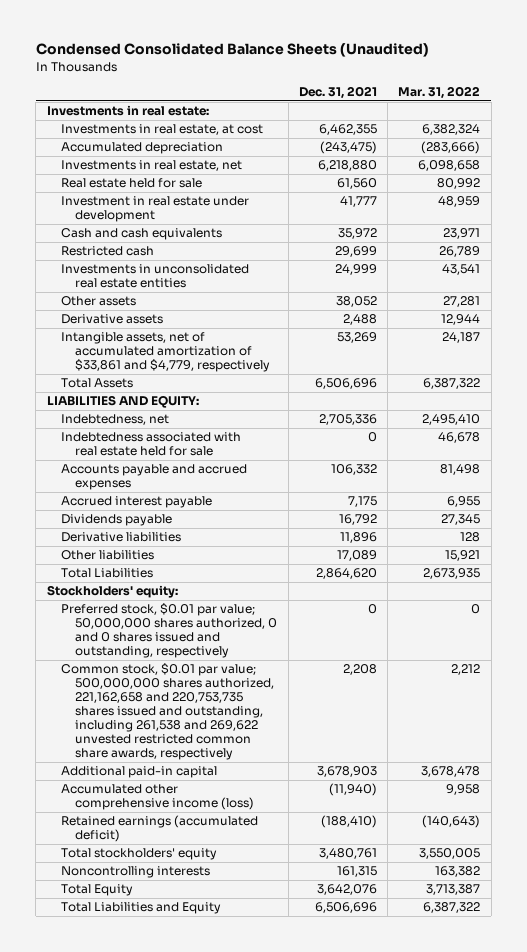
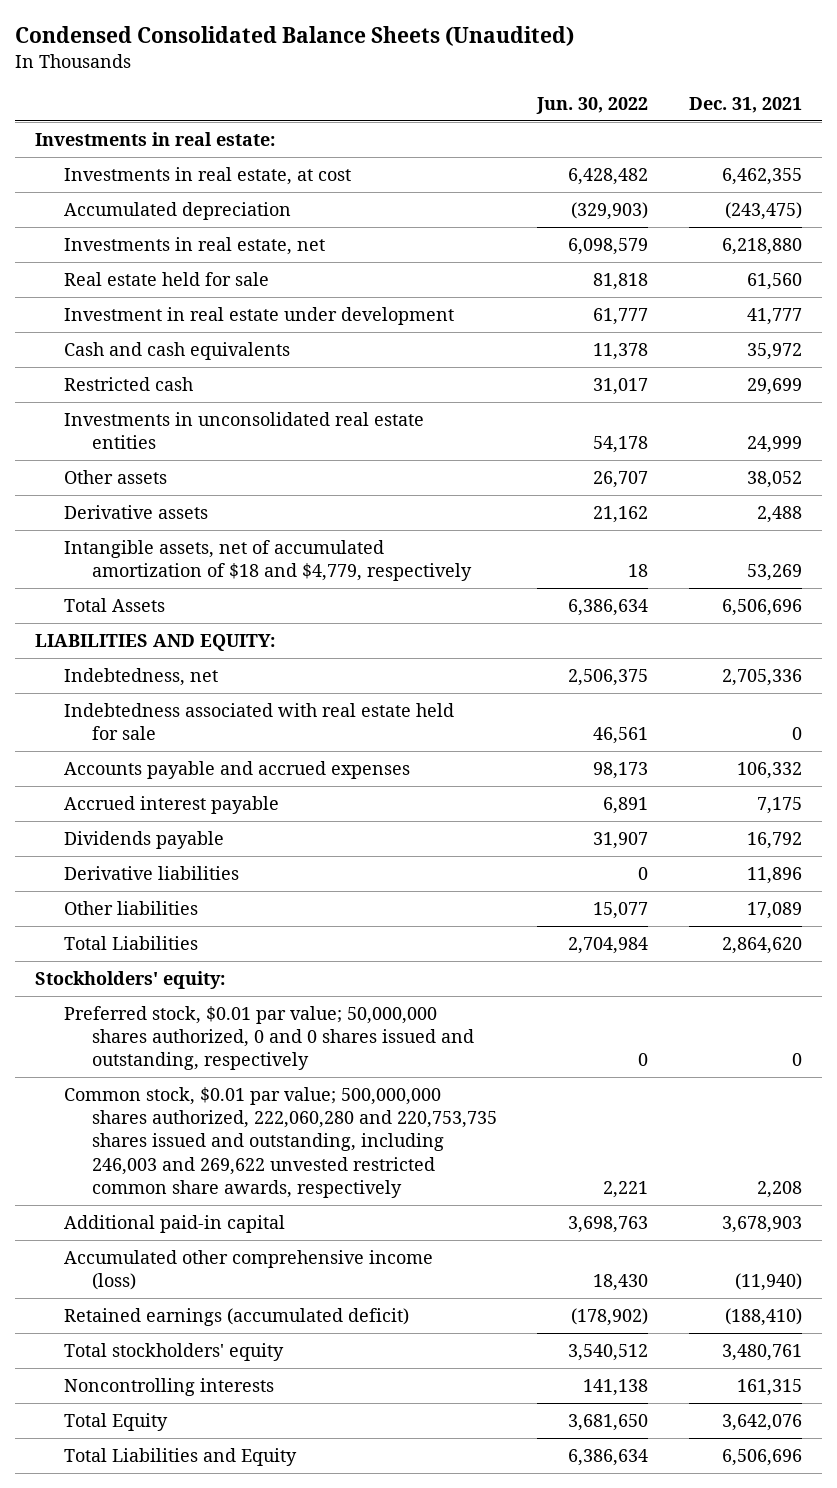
[398,86,481,100] Mar. 31, 2022 -> none
none -> [536,96,649,114] Jun. 30, 2022
[60,332,271,373] Intangible assets, net of accumulated amortization of $33,861 and $4,779, respectively -> [63,539,473,582] Intangible assets, net of accumulated amortization of $18 and $4,779, respectively
[60,663,275,761] Common stock, $0.01 par value; 500,000,000 shares authorized, 221,162,658 and 220,753,735 shares issued and outstanding, including 261,538 and 269,622 unvested restricted common share awards, respectively -> [63,1086,498,1198] Common stock, $0.01 par value; 500,000,000 shares authorized, 222,060,280 and 220,753,735 shares issued and outstanding, including 246,003 and 269,622 unvested restricted common share awards, respectively

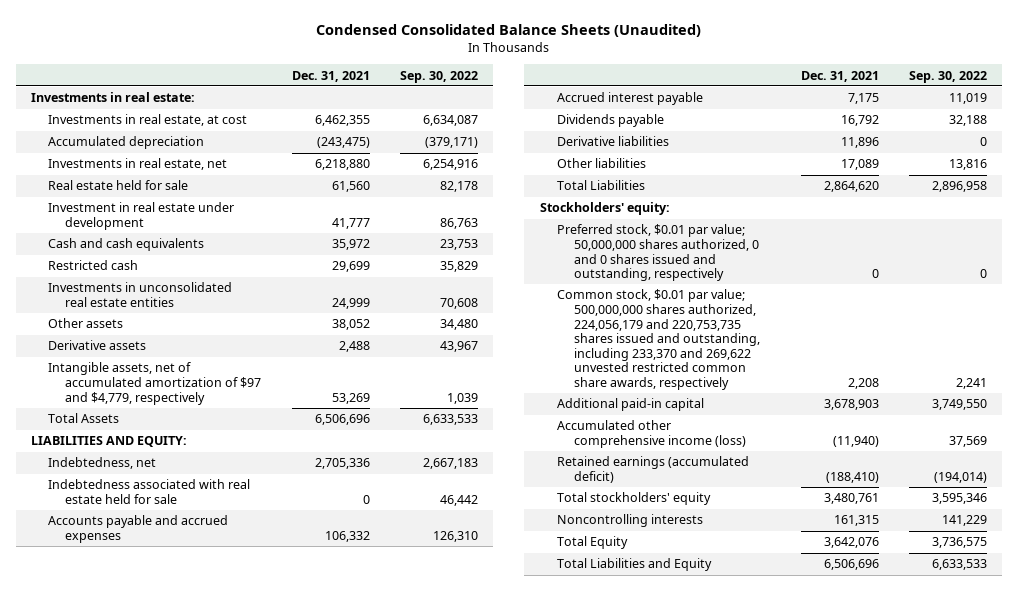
[536,96,649,114] Jun. 30, 2022 -> none
none -> [400,70,479,83] Sep. 30, 2022
[63,539,473,582] Intangible assets, net of accumulated amortization of $18 and $4,779, respectively -> [48,362,262,405] Intangible assets, net of accumulated amortization of $97 and $4,779, respectively
[63,1086,498,1198] Common stock, $0.01 par value; 500,000,000 shares authorized, 222,060,280 and 220,753,735 shares issued and outstanding, including 246,003 and 269,622 unvested restricted common share awards, respectively -> [556,289,761,390] Common stock, $0.01 par value; 500,000,000 shares authorized, 224,056,179 and 220,753,735 shares issued and outstanding, including 233,370 and 269,622 unvested restricted common share awards, respectively

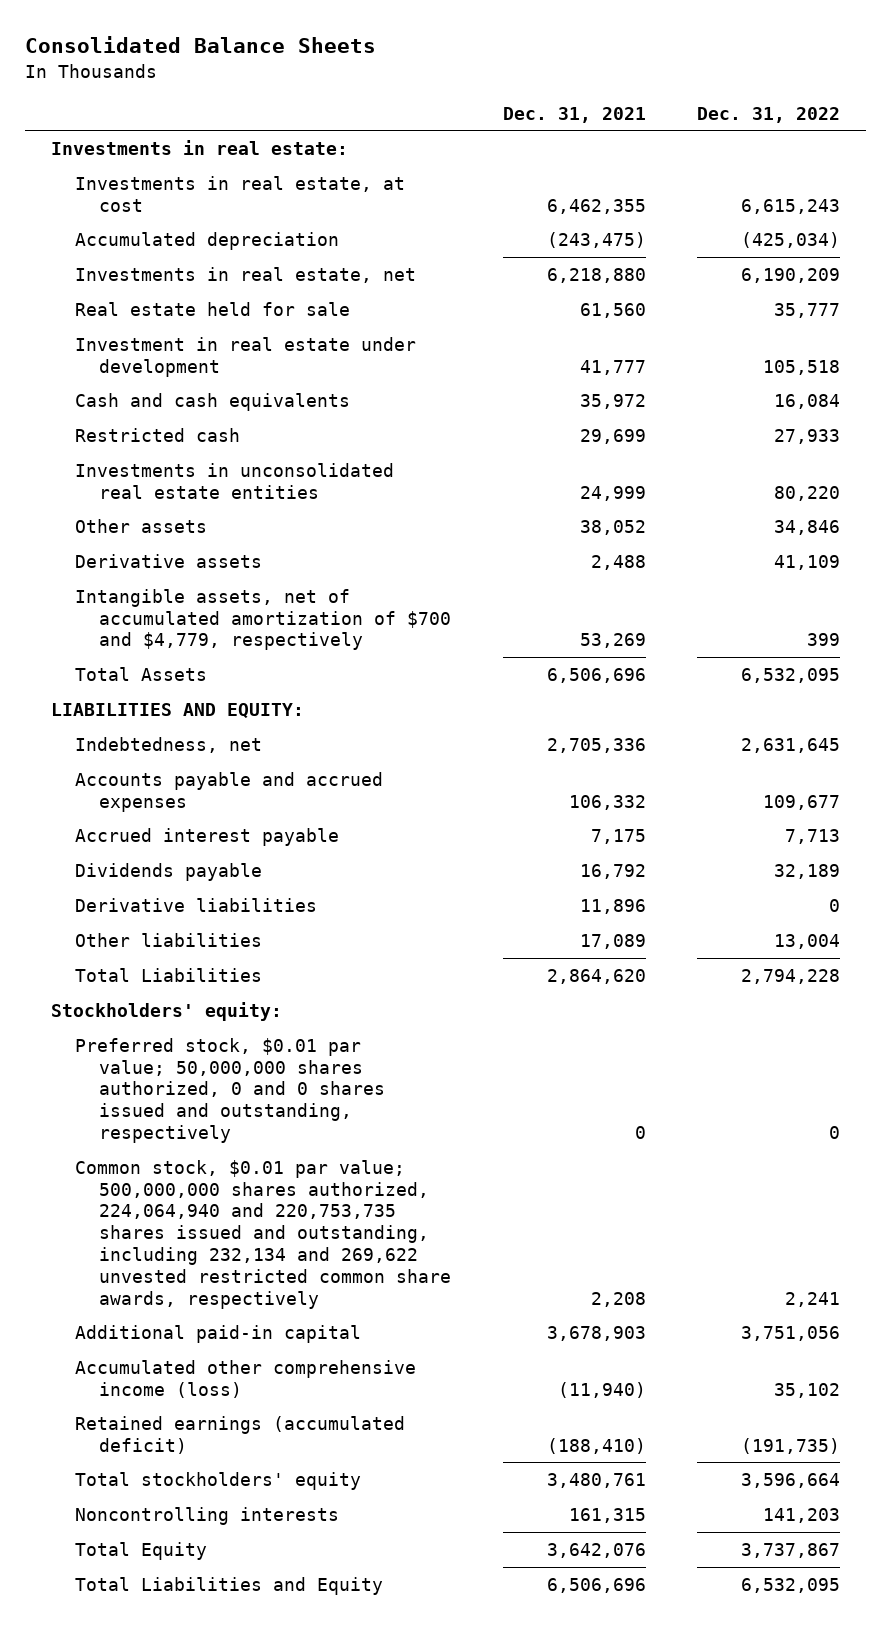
[315,23,701,37] Condensed Consolidated Balance Sheets (Unaudited) -> [25,36,377,54] Consolidated Balance Sheets
[400,70,479,83] Sep. 30, 2022 -> none
none -> [697,106,841,123] Dec. 31, 2022
[48,362,262,405] Intangible assets, net of accumulated amortization of $97 and $4,779, respectively -> [75,588,452,651] Intangible assets, net of accumulated amortization of $700 and $4,779, respectively
[48,479,251,504] Indebtedness associated with real estate held for sale -> none
[556,289,761,390] Common stock, $0.01 par value; 500,000,000 shares authorized, 224,056,179 and 220,753,735 shares issued and outstanding, including 233,370 and 269,622 unvested restricted common share awards, respectively -> [75,1159,452,1309] Common stock, $0.01 par value; 500,000,000 shares authorized, 224,064,940 and 220,753,735 shares issued and outstanding, including 232,134 and 269,622 unvested restricted common share awards, respectively

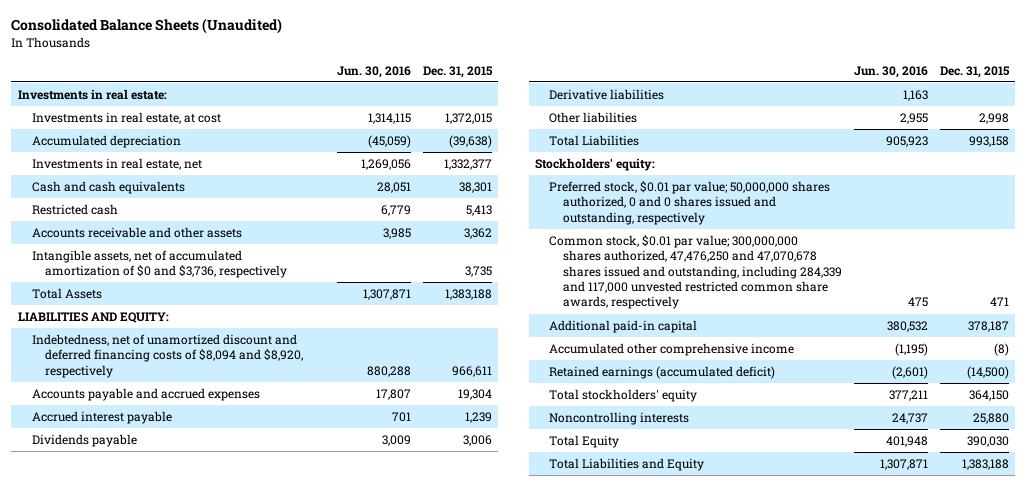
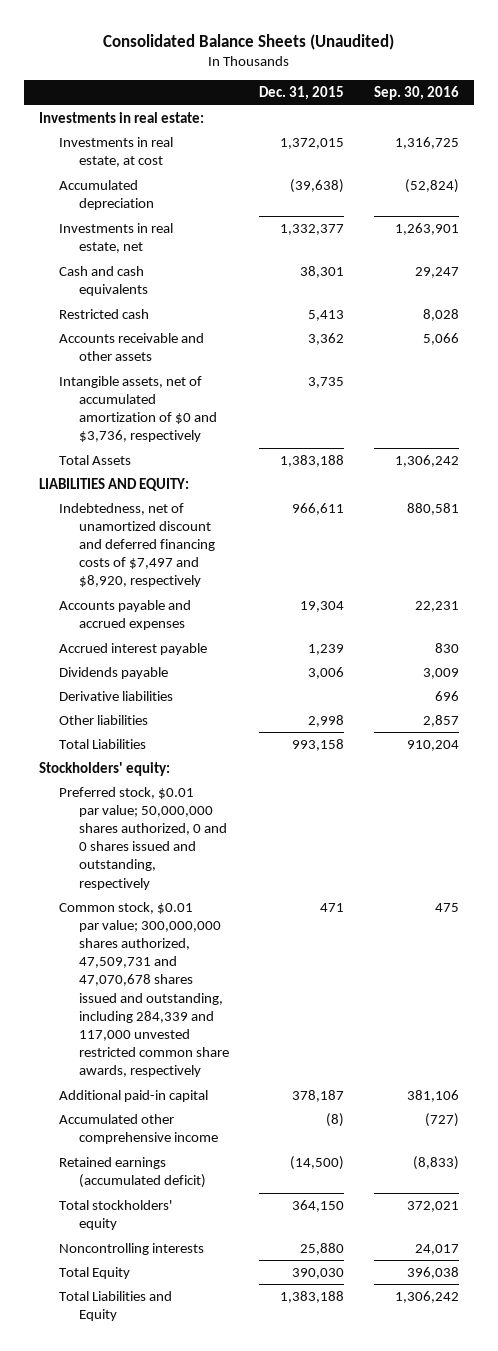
[336,65,411,78] Jun. 30, 2016 -> none
none -> [373,86,459,101] Sep. 30, 2016
[31,333,304,378] Indebtedness, net of unamortized discount and deferred financing costs of $8,094 and $8,920, respectively -> [59,502,216,588] Indebtedness, net of unamortized discount and deferred financing costs of $7,497 and $8,920, respectively
[548,234,842,310] Common stock, $0.01 par value; 300,000,000 shares authorized, 47,476,250 and 47,070,678 shares issued and outstanding, including 284,339 and 117,000 unvested restricted common share awards, respectively -> [59,901,230,1078] Common stock, $0.01 par value; 300,000,000 shares authorized, 47,509,731 and 47,070,678 shares issued and outstanding, including 284,339 and 117,000 unvested restricted common share awards, respectively

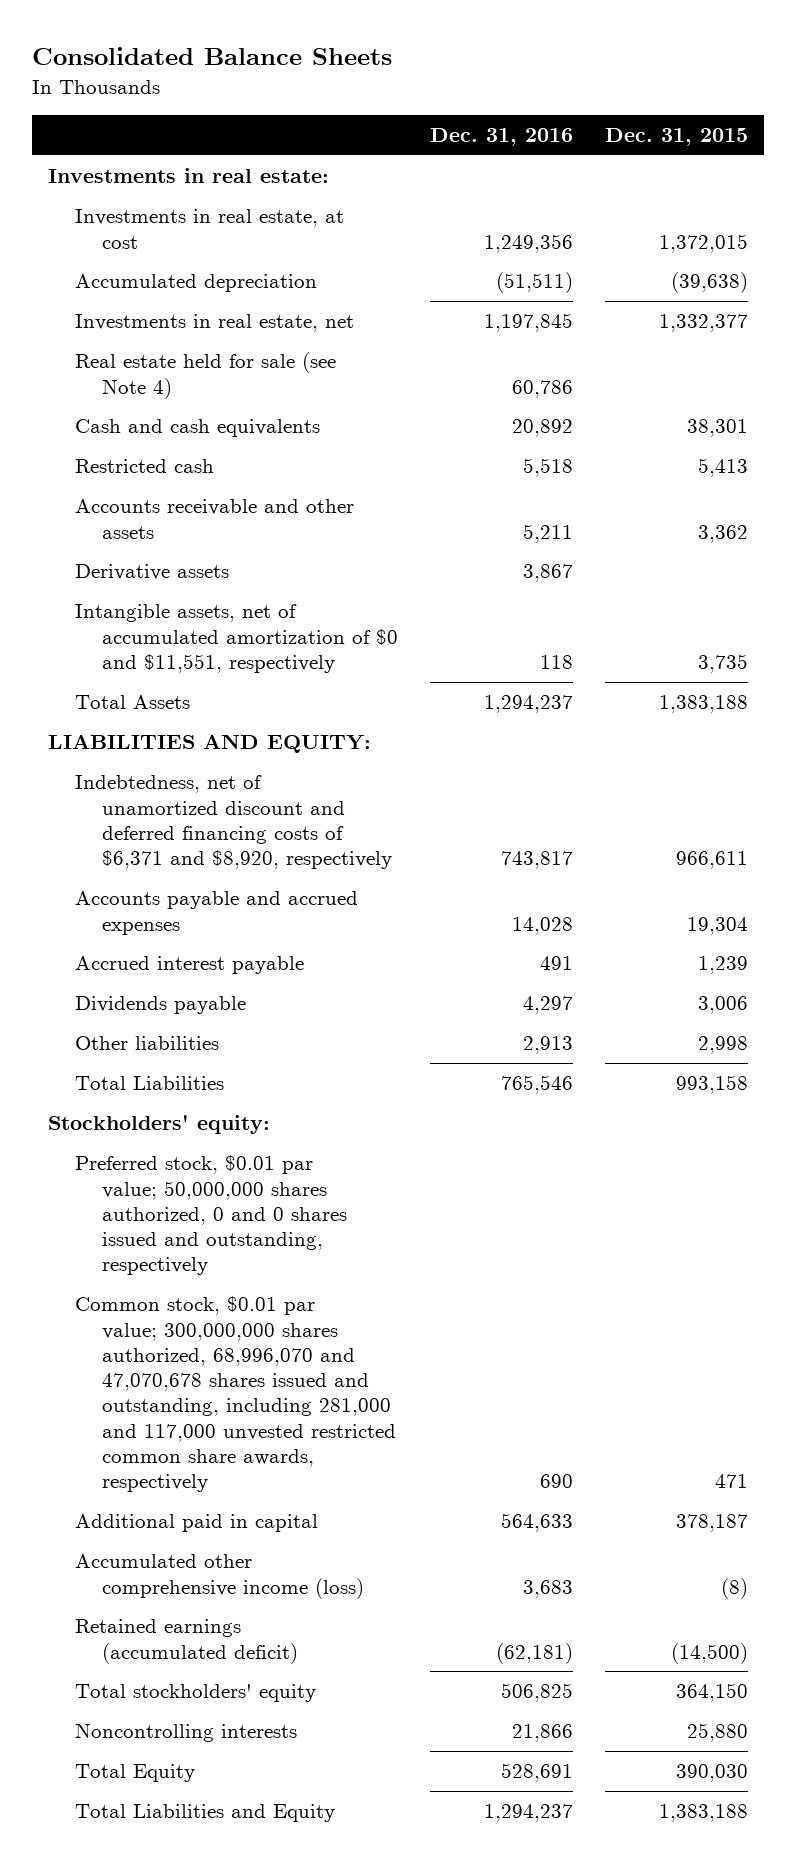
[103,33,395,50] Consolidated Balance Sheets (Unaudited) -> [32,47,393,66] Consolidated Balance Sheets
[373,86,459,101] Sep. 30, 2016 -> none
none -> [430,127,574,146] Dec. 31, 2016
none -> [75,352,337,399] Real estate held for sale (see Note 4)
none -> [75,564,230,581] Derivative assets
[59,375,218,443] Intangible assets, net of accumulated amortization of $0 and $3,736, respectively -> [75,604,399,673] Intangible assets, net of accumulated amortization of $0 and $11,551, respectively
[59,502,216,588] Indebtedness, net of unamortized discount and deferred financing costs of $7,497 and $8,920, respectively -> [75,775,393,870] Indebtedness, net of unamortized discount and deferred financing costs of $6,371 and $8,920, respectively
[59,690,174,701] Derivative liabilities -> none
[59,901,230,1078] Common stock, $0.01 par value; 300,000,000 shares authorized, 47,509,731 and 47,070,678 shares issued and outstanding, including 284,339 and 117,000 unvested restricted common share awards, respectively -> [75,1296,397,1493] Common stock, $0.01 par value; 300,000,000 shares authorized, 68,996,070 and 47,070,678 shares issued and outstanding, including 281,000 and 117,000 unvested restricted common share awards, respectively
[59,1089,209,1102] Additional paid-in capital -> [75,1514,319,1533] Additional paid in capital
[59,1113,219,1145] Accumulated other comprehensive income -> [75,1554,365,1599] Accumulated other comprehensive income (loss)

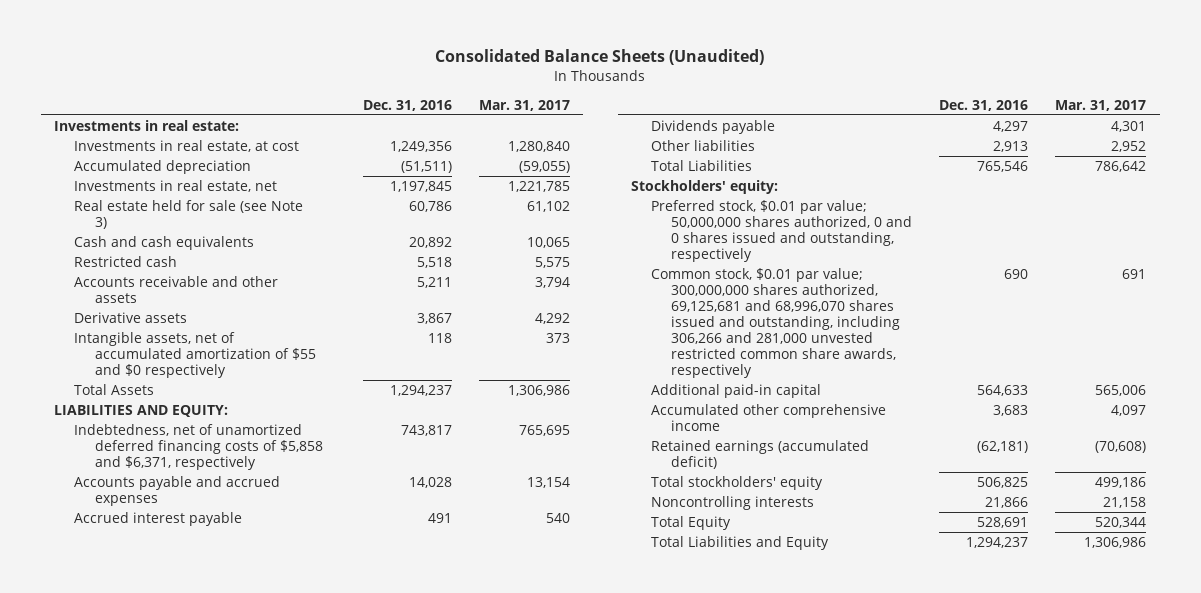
[32,47,393,66] Consolidated Balance Sheets -> [435,49,765,66] Consolidated Balance Sheets (Unaudited)
[605,127,749,146] Dec. 31, 2015 -> none
none -> [478,99,570,111] Mar. 31, 2017
[75,352,337,399] Real estate held for sale (see Note 4) -> [74,199,304,229] Real estate held for sale (see Note 3)
[75,604,399,673] Intangible assets, net of accumulated amortization of $0 and $11,551, respectively -> [74,331,316,378] Intangible assets, net of accumulated amortization of $55 and $0 respectively
[75,775,393,870] Indebtedness, net of unamortized discount and deferred financing costs of $6,371 and $8,920, respectively -> [74,423,323,470] Indebtedness, net of unamortized deferred financing costs of $5,858 and $6,371, respectively
[75,1296,397,1493] Common stock, $0.01 par value; 300,000,000 shares authorized, 68,996,070 and 47,070,678 shares issued and outstanding, including 281,000 and 117,000 unvested restricted common share awards, respectively -> [651,267,901,378] Common stock, $0.01 par value; 300,000,000 shares authorized, 69,125,681 and 68,996,070 shares issued and outstanding, including 306,266 and 281,000 unvested restricted common share awards, respectively
[75,1514,319,1533] Additional paid in capital -> [651,383,822,398] Additional paid-in capital
[75,1554,365,1599] Accumulated other comprehensive income (loss) -> [651,403,887,431] Accumulated other comprehensive income

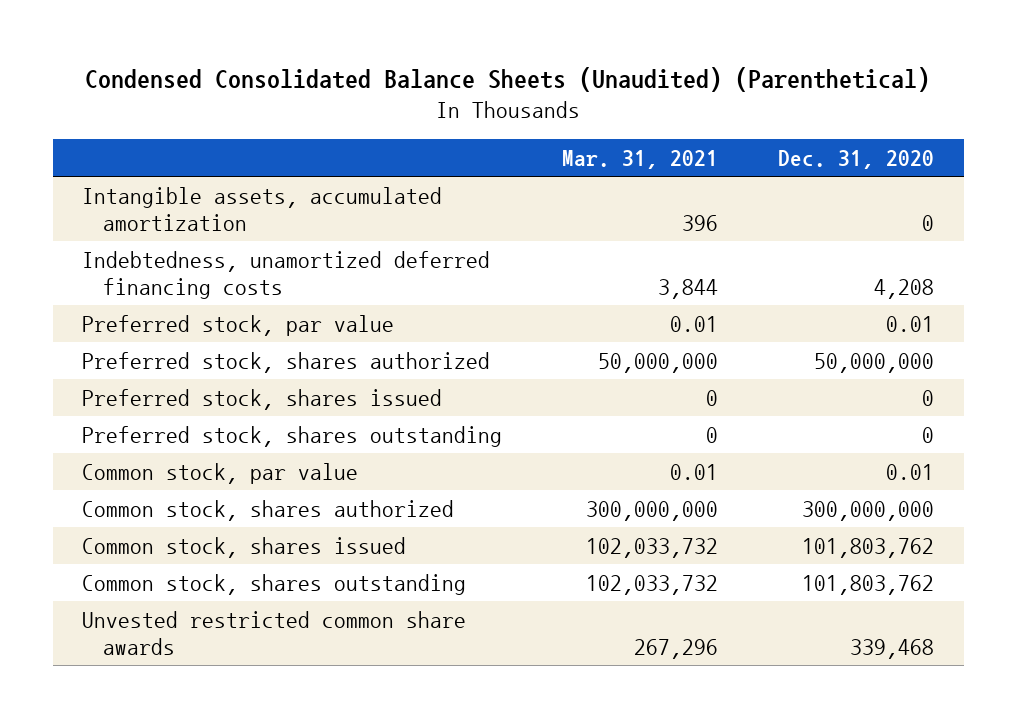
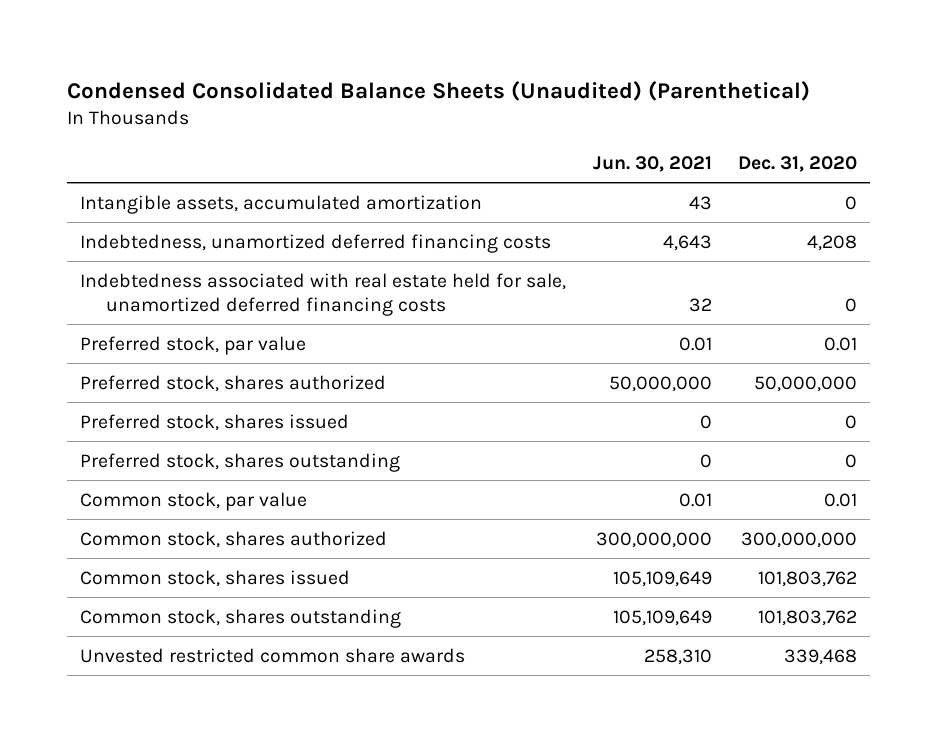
[562,149,719,169] Mar. 31, 2021 -> none
none -> [592,156,712,173] Jun. 30, 2021
none -> [80,272,567,317] Indebtedness associated with real estate held for sale, unamortized deferred financing costs

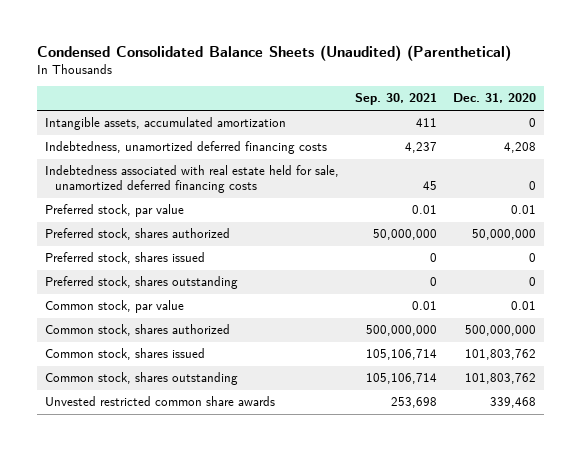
[592,156,712,173] Jun. 30, 2021 -> none
none -> [355,93,438,106] Sep. 30, 2021
[740,531,857,548] 300,000,000 -> [464,325,536,337] 500,000,000

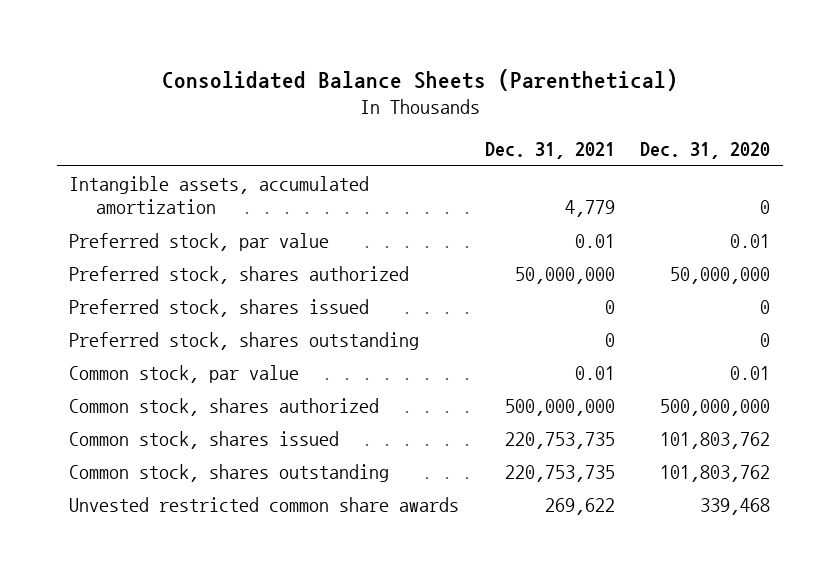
[37,44,512,61] Condensed Consolidated Balance Sheets (Unaudited) (Parenthetical) -> [161,68,678,91] Consolidated Balance Sheets (Parenthetical)
[355,93,438,106] Sep. 30, 2021 -> none
none -> [484,142,615,160] Dec. 31, 2021
[45,141,328,155] Indebtedness, unamortized deferred financing costs -> none
[45,165,340,194] Indebtedness associated with real estate held for sale, unamortized deferred financing costs -> none

